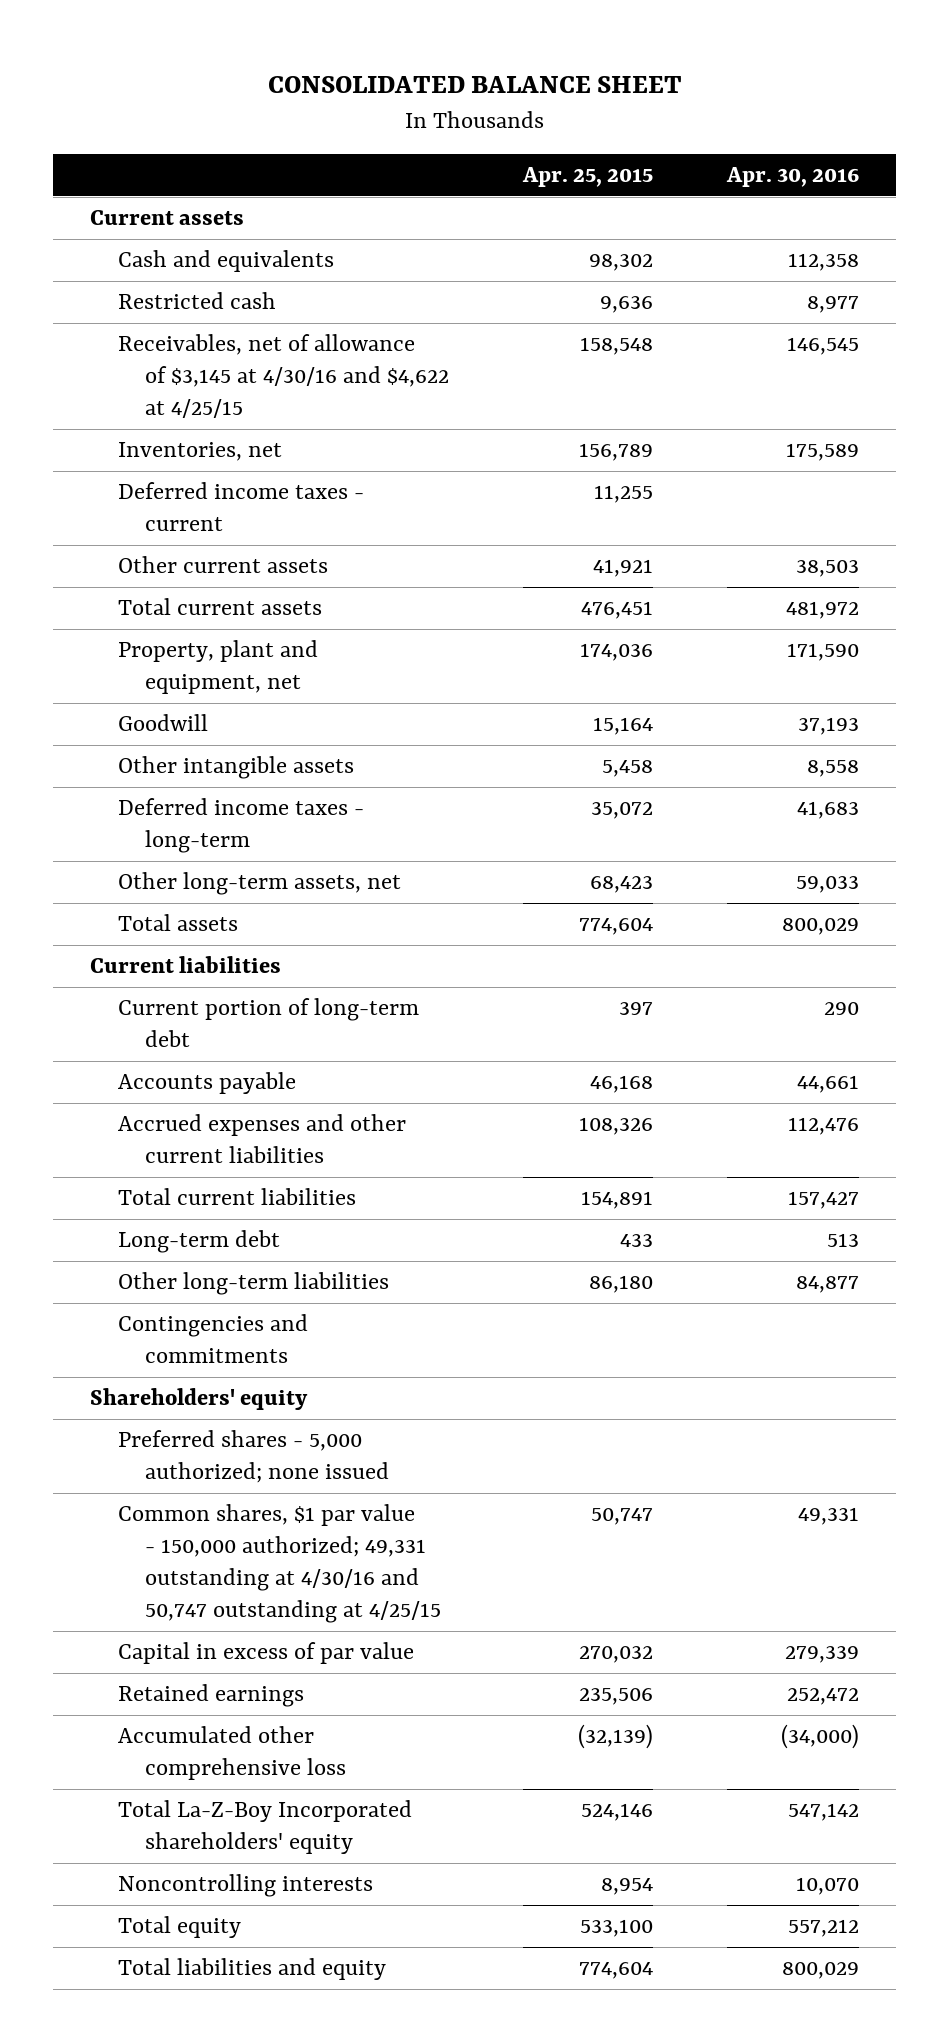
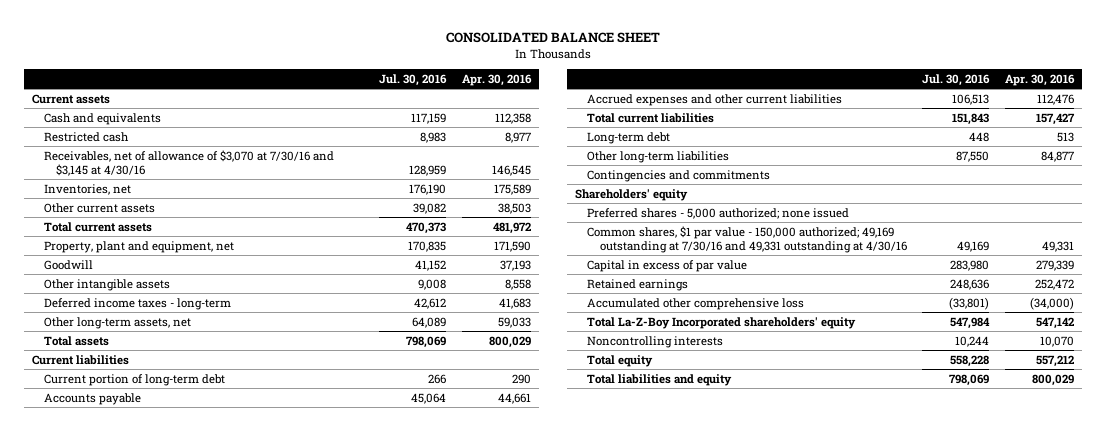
[521,167,653,188] Apr. 25, 2015 -> none
none -> [379,73,448,86] Jul. 30, 2016
[117,334,449,419] Receivables, net of allowance of $3,145 at 4/30/16 and $4,622 at 4/25/15 -> [44,149,335,177] Receivables, net of allowance of $3,070 at 7/30/16 and $3,145 at 4/30/16
[117,482,364,532] Deferred income taxes - current -> none
[117,1504,441,1624] Common shares, $1 par value - 150,000 authorized; 49,331 outstanding at 4/30/16 and 50,747 outstanding at 4/25/15 -> [587,225,907,254] Common shares, $1 par value - 150,000 authorized; 49,169 outstanding at 7/30/16 and 49,331 outstanding at 4/30/16

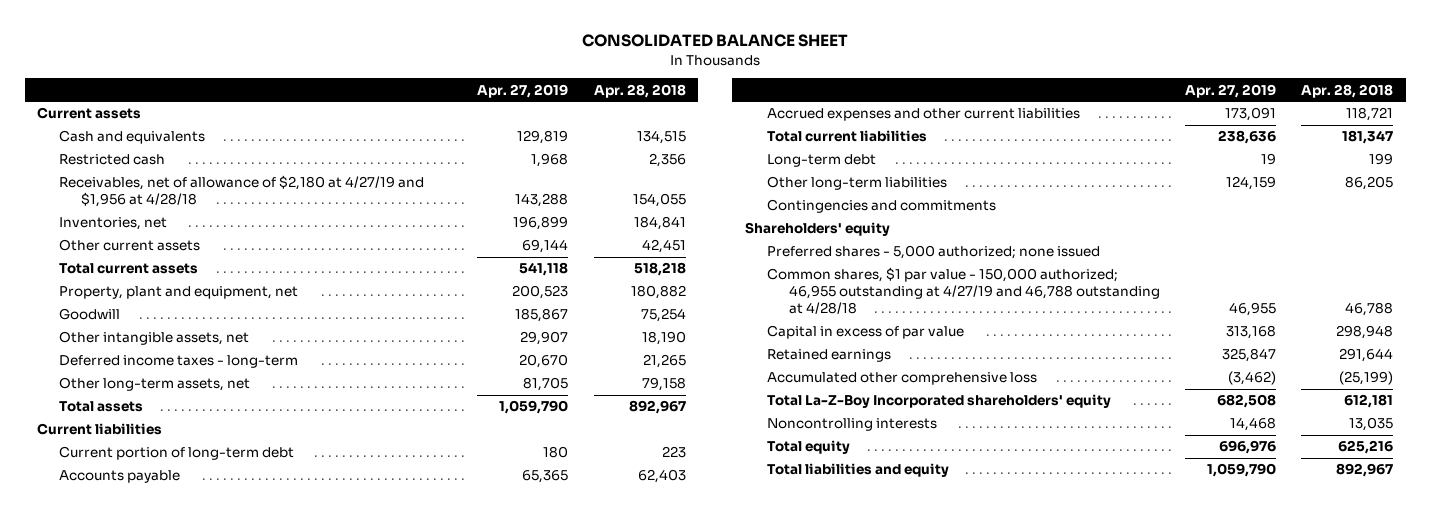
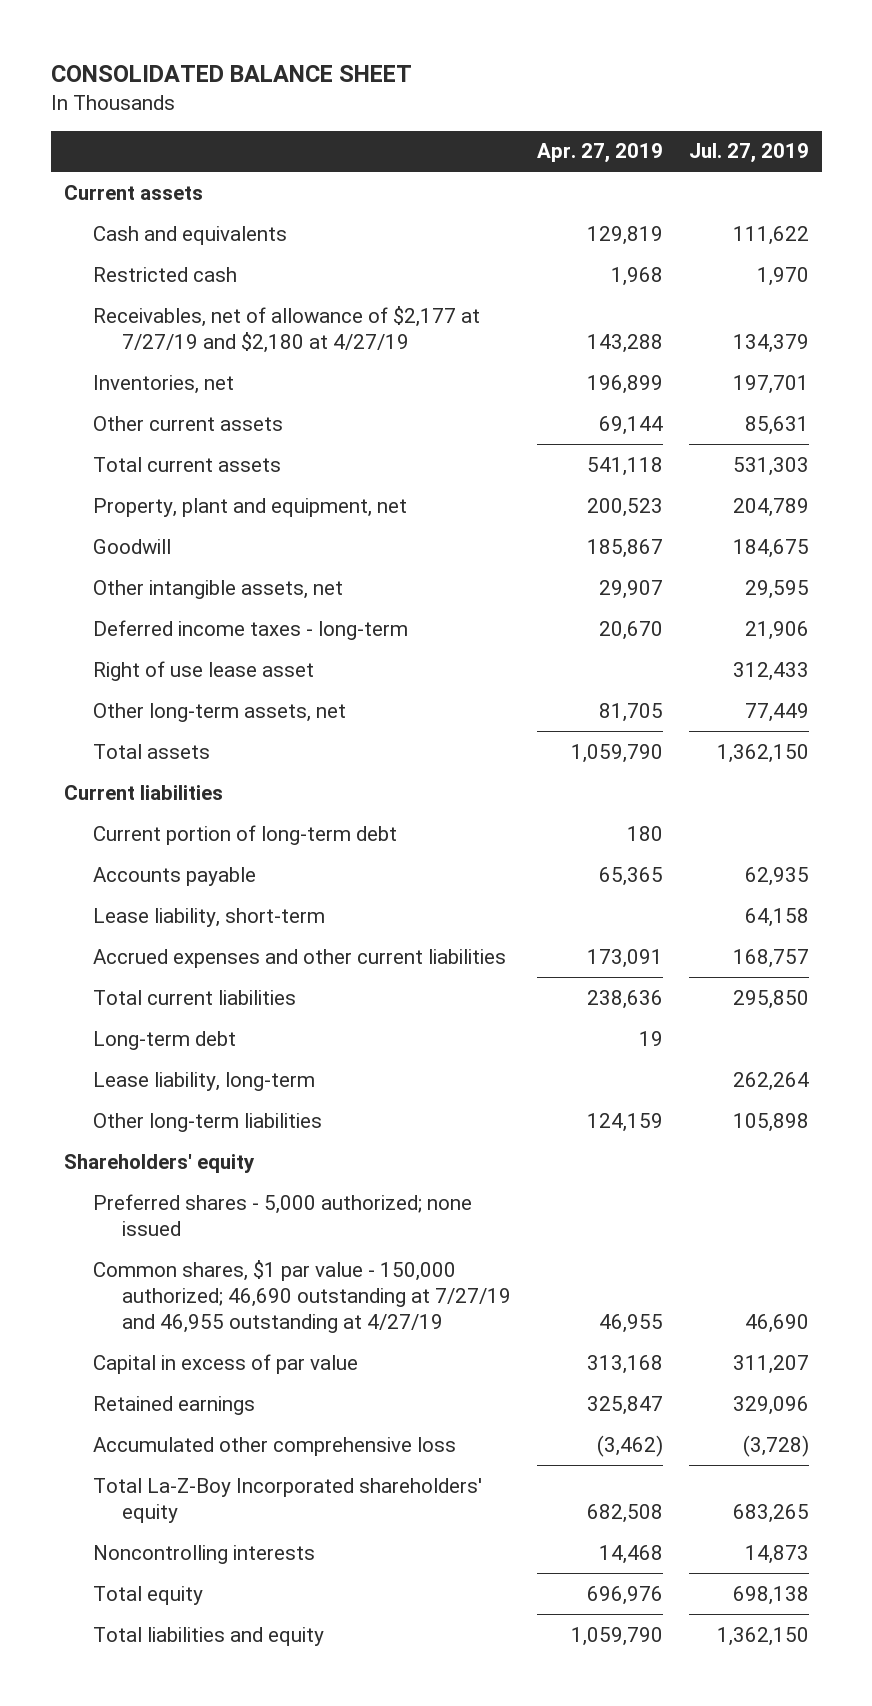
[593,83,686,98] Apr. 28, 2018 -> none
none -> [688,143,809,164] Jul. 27, 2019
[59,175,425,208] Receivables, net of allowance of $2,180 at 4/27/19 and $1,956 at 4/28/18 -> [92,305,480,353] Receivables, net of allowance of $2,177 at 7/27/19 and $2,180 at 4/27/19
none -> [92,660,314,681] Right of use lease asset
none -> [92,907,325,927] Lease liability, short-term
none -> [92,1071,315,1091] Lease liability, long-term
[766,199,996,214] Contingencies and commitments -> none
[766,267,1160,315] Common shares, $1 par value - 150,000 authorized; 46,955 outstanding at 4/27/19 and 46,788 outstanding at 4/28/18 -> [92,1259,511,1333] Common shares, $1 par value - 150,000 authorized; 46,690 outstanding at 7/27/19 and 46,955 outstanding at 4/27/19

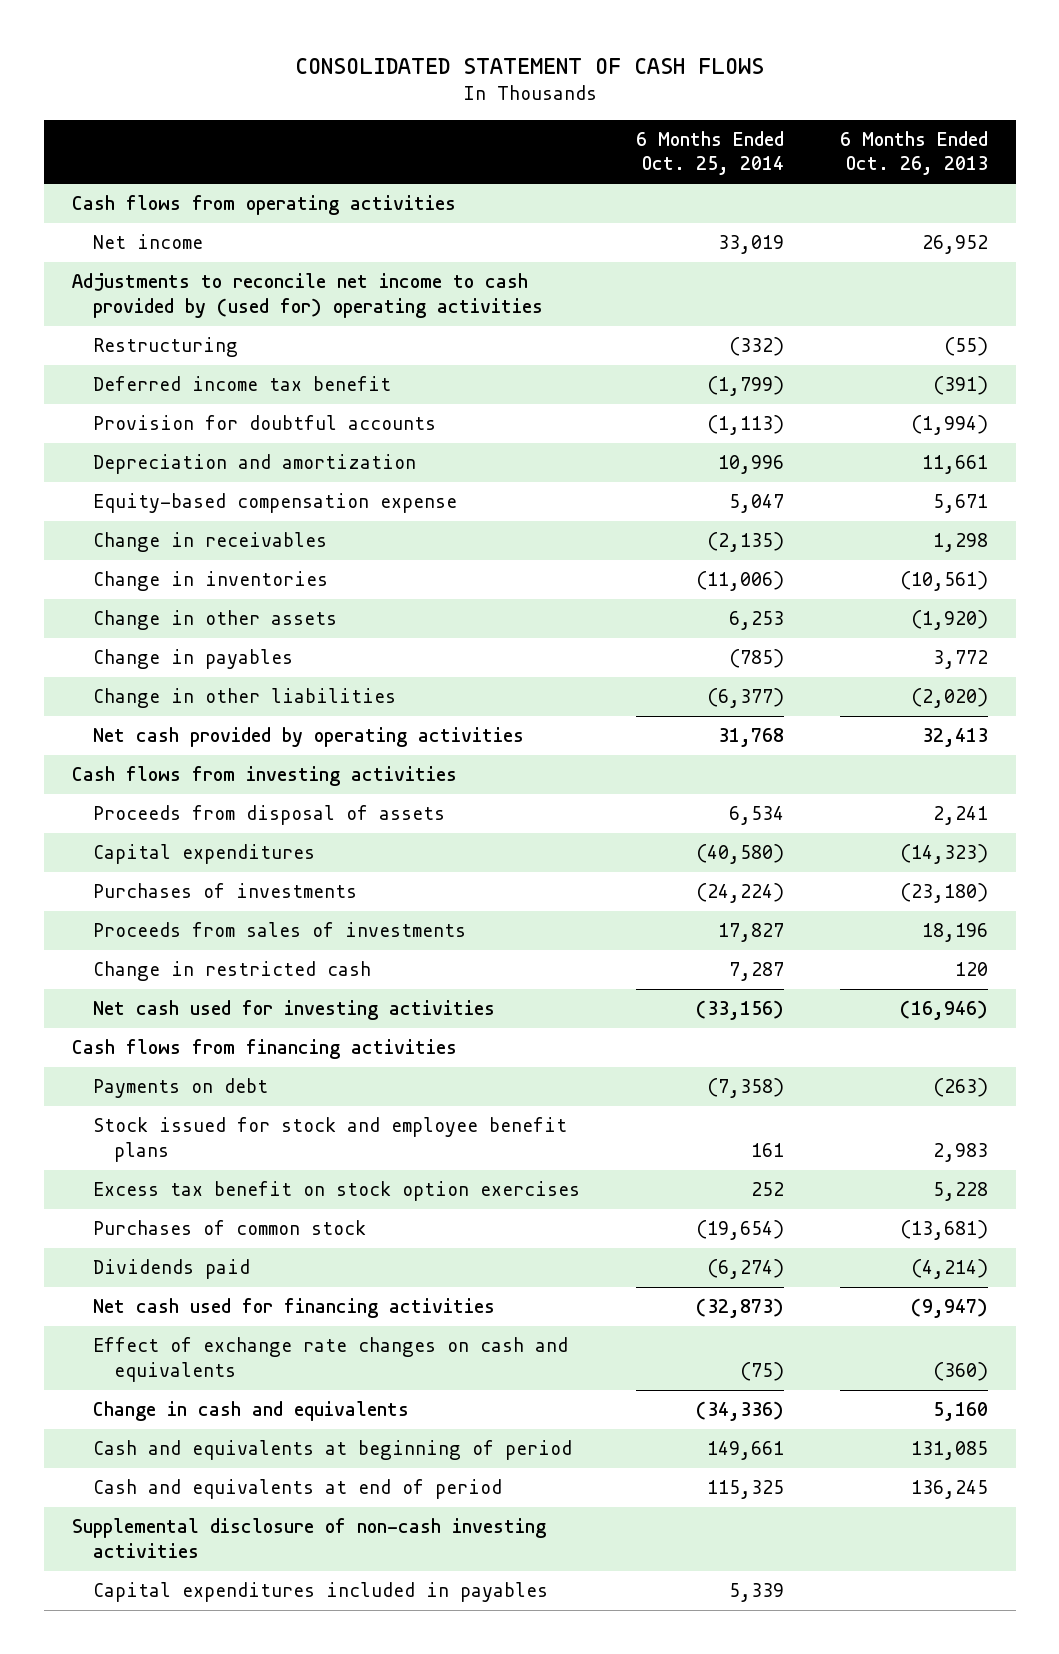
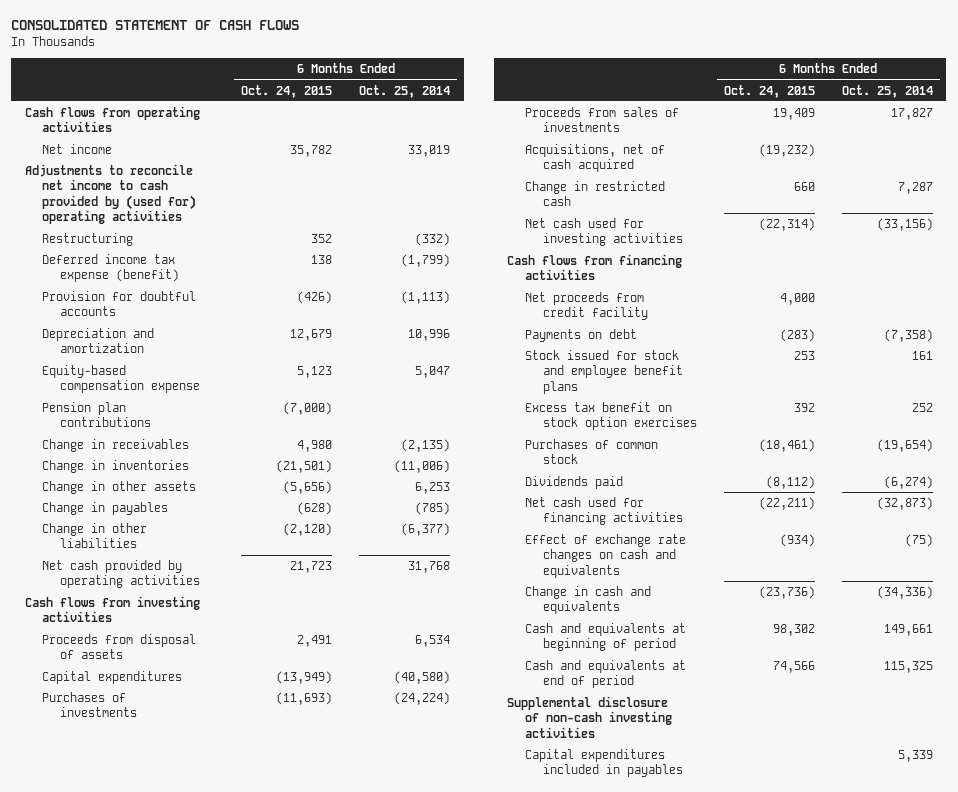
[839,130,988,176] 6 Months Ended Oct. 26, 2013 -> none
none -> [241,84,333,98] Oct. 24, 2015
[92,376,391,392] Deferred income tax benefit -> [42,253,180,283] Deferred income tax expense (benefit)
none -> [42,401,152,428] Pension plan contributions
none -> [525,143,666,173] Acquisitions, net of cash acquired
none -> [525,291,649,321] Net proceeds from credit facility

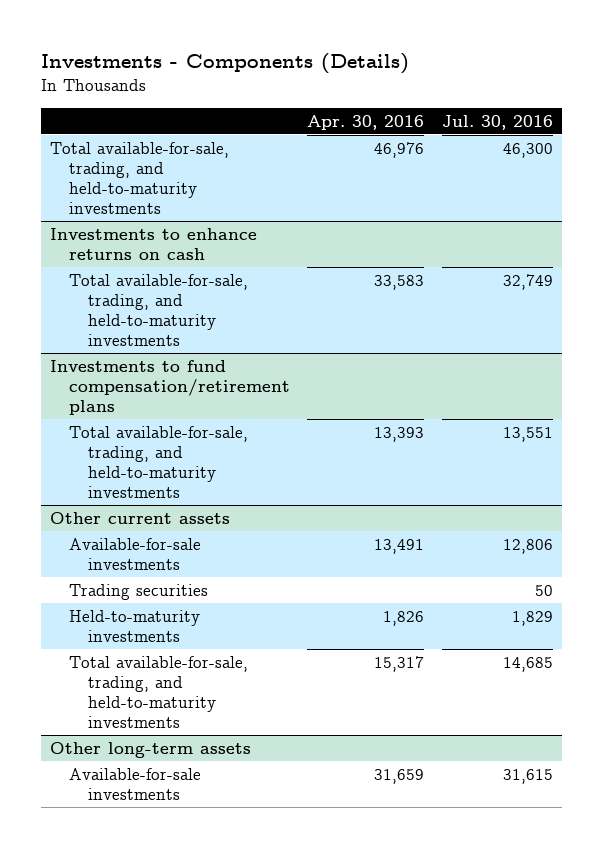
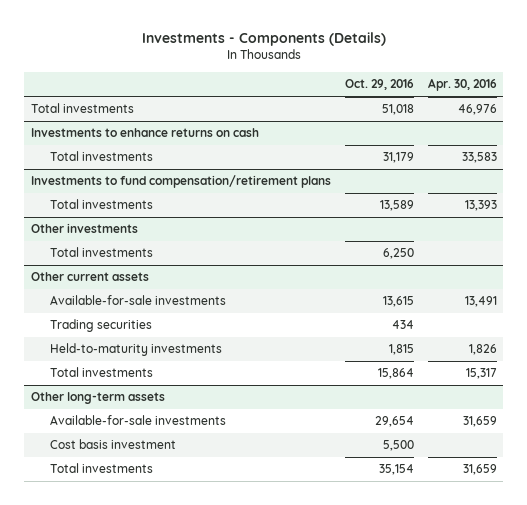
[441,114,553,130] Jul. 30, 2016 -> none
none -> [344,79,414,91] Oct. 29, 2016
[49,141,229,215] Total available-for-sale, trading, and held-to-maturity investments -> [30,103,134,114] Total investments
[68,273,248,347] Total available-for-sale, trading, and held-to-maturity investments -> [50,151,154,162] Total investments
[68,425,248,499] Total available-for-sale, trading, and held-to-maturity investments -> [50,199,154,210] Total investments
none -> [30,223,138,234] Other investments
none -> [50,247,154,258] Total investments
[68,655,248,729] Total available-for-sale, trading, and held-to-maturity investments -> [50,367,154,378] Total investments
none -> [50,439,177,450] Cost basis investment
none -> [50,463,154,474] Total investments

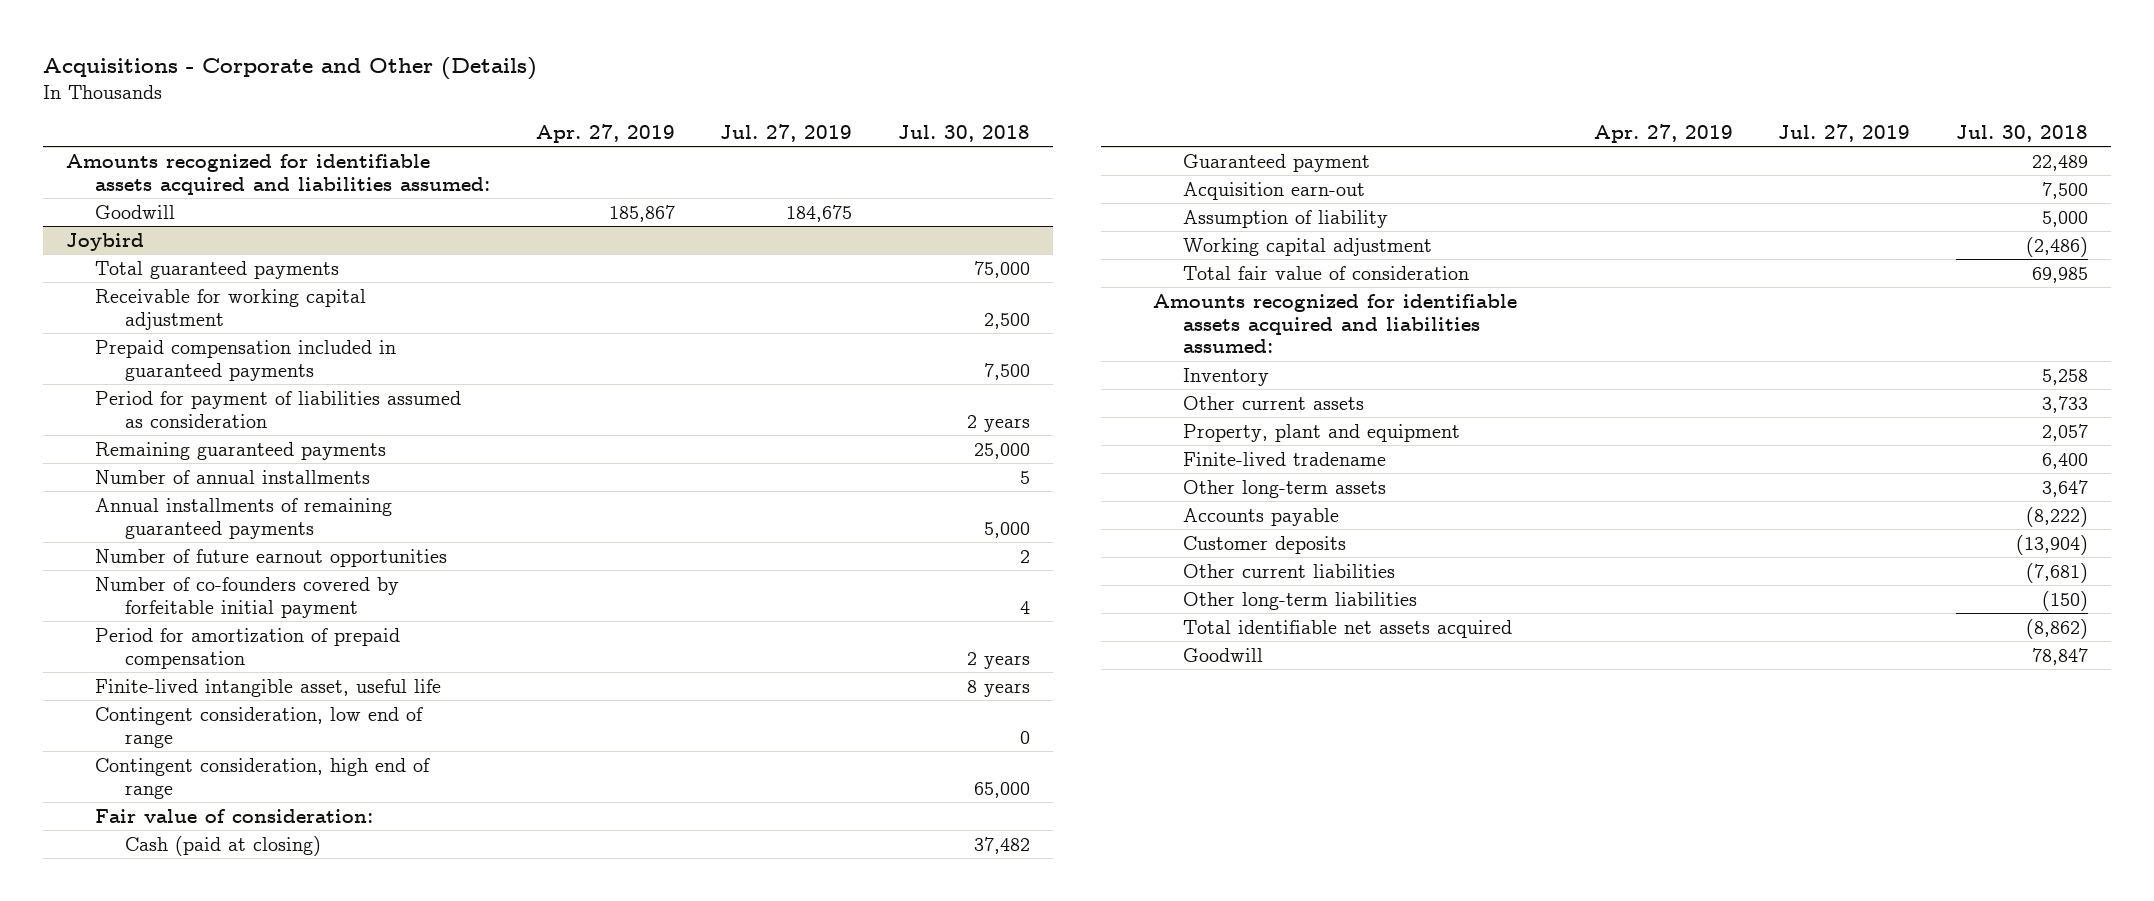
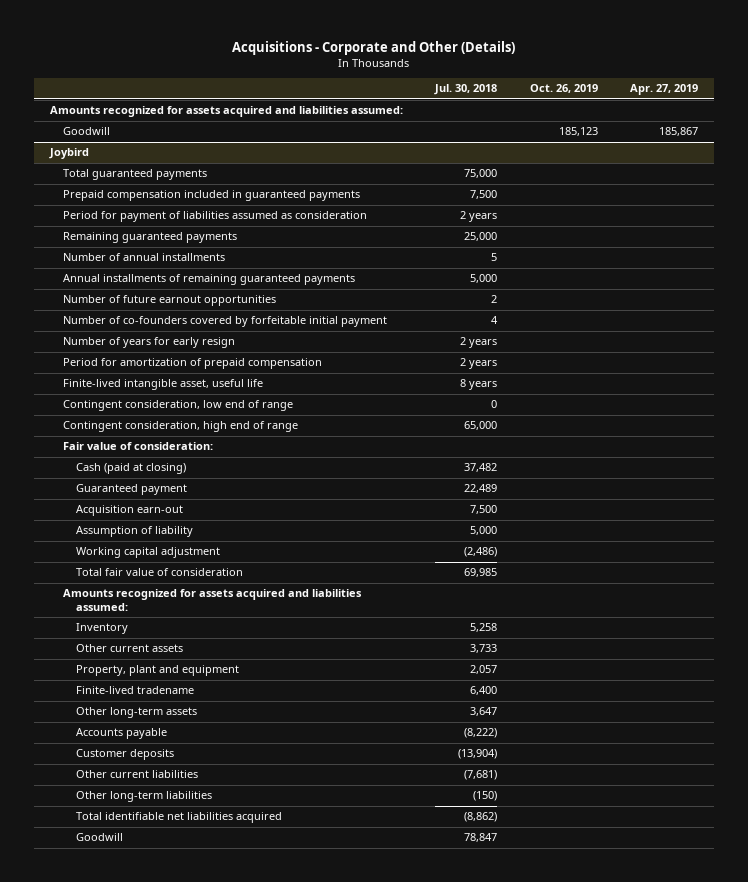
[720,123,853,142] Jul. 27, 2019 -> none
none -> [529,84,598,94] Oct. 26, 2019
[65,153,491,195] Amounts recognized for identifiable assets acquired and liabilities assumed: -> [50,106,404,118] Amounts recognized for assets acquired and liabilities assumed:
[95,288,367,330] Receivable for working capital adjustment -> none
none -> [63,337,236,349] Number of years for early resign
[1153,293,1518,354] Amounts recognized for identifiable assets acquired and liabilities assumed: -> [63,589,363,612] Amounts recognized for assets acquired and liabilities assumed:
[1182,619,1512,638] Total identifiable net assets acquired -> [76,812,283,824] Total identifiable net liabilities acquired

